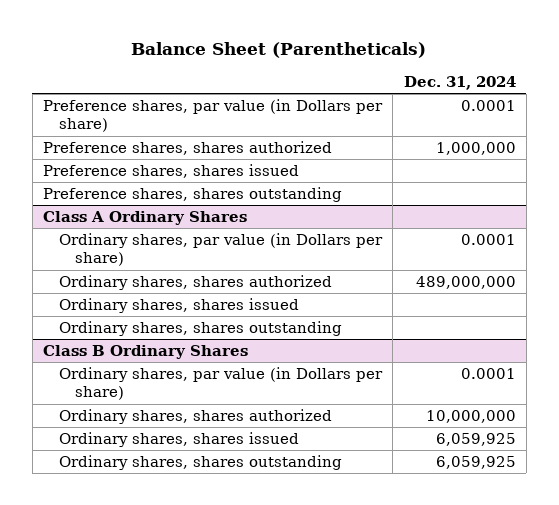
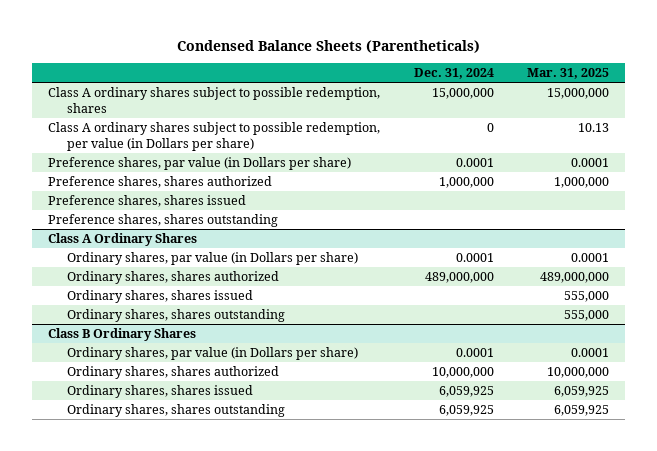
[131,42,427,59] Balance Sheet (Parentheticals) -> [176,39,480,53] Condensed Balance Sheets (Parentheticals)
none -> [526,68,609,80] Mar. 31, 2025
none -> [48,86,381,113] Class A ordinary shares subject to possible redemption, shares
none -> [48,121,381,151] Class A ordinary shares subject to possible redemption, per value (in Dollars per share)

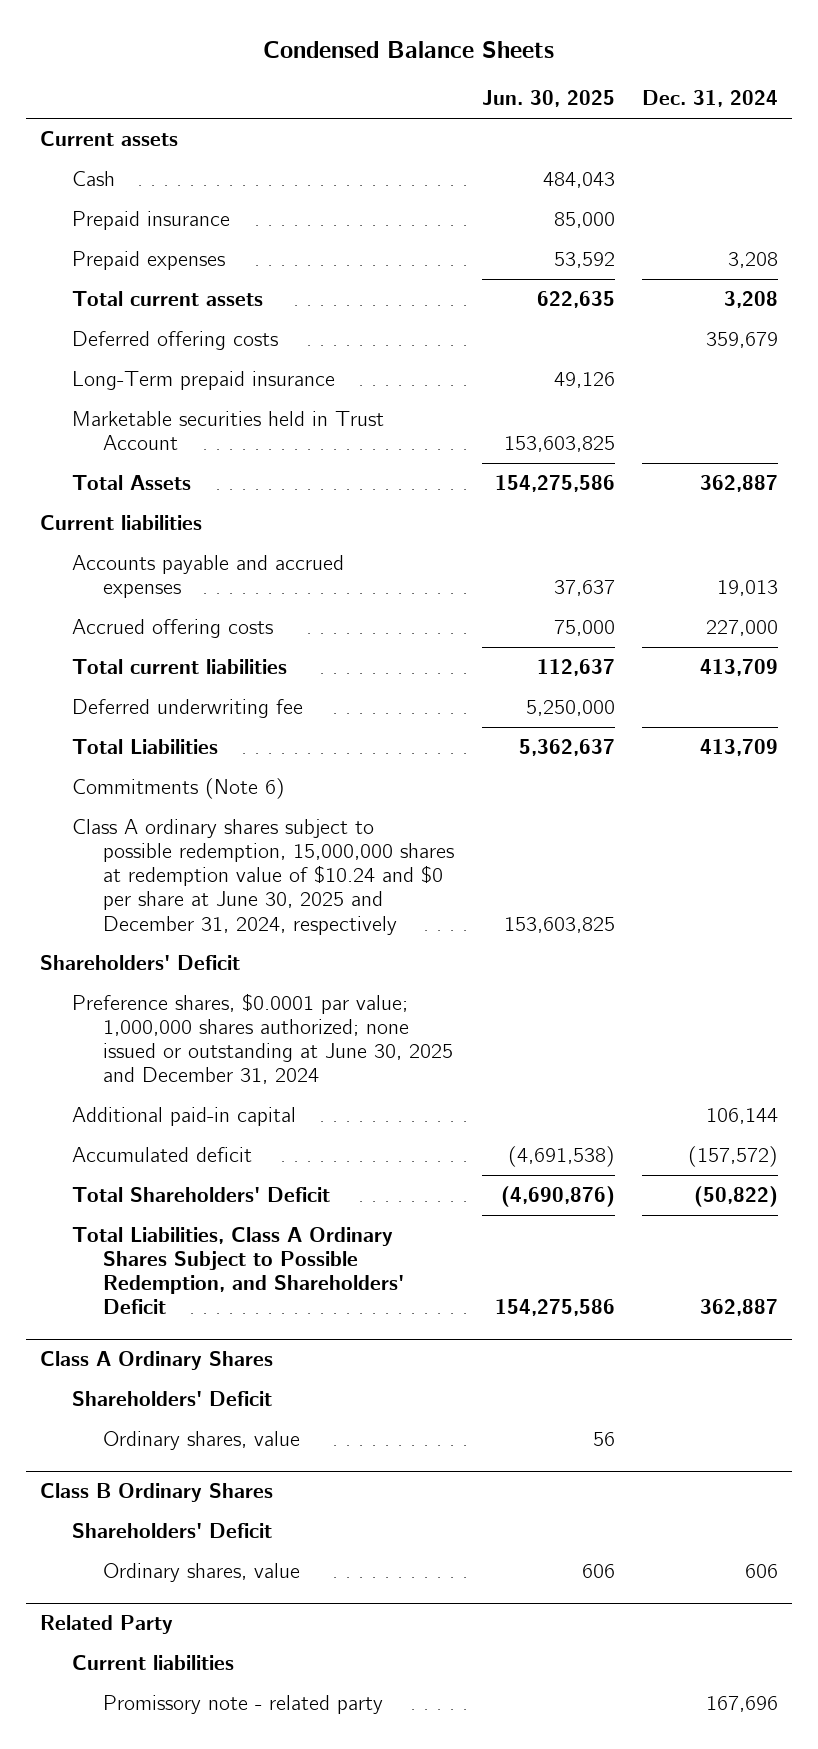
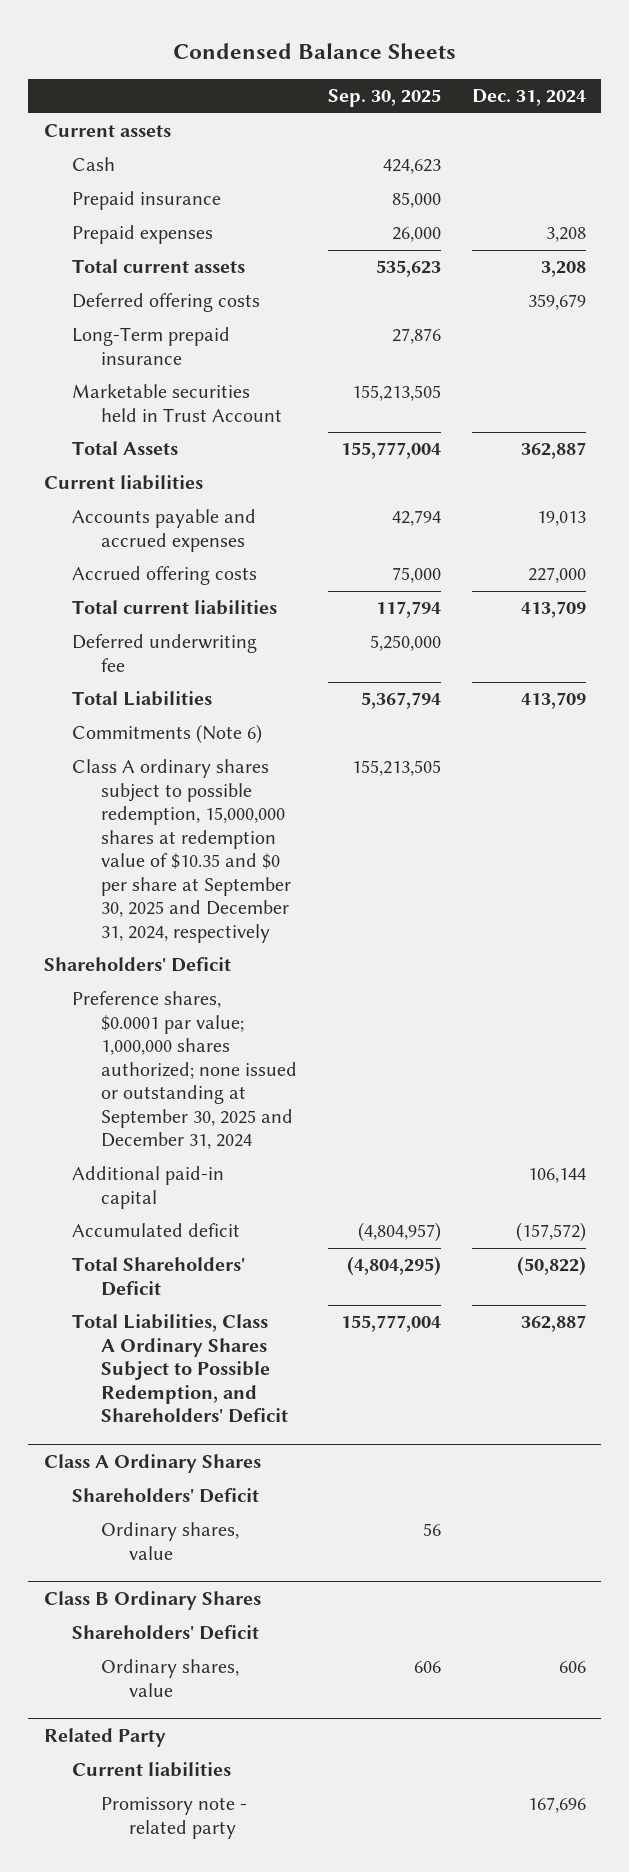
[481,90,615,108] Jun. 30, 2025 -> none
none -> [327,89,441,108] Sep. 30, 2025
[71,818,455,935] Class A ordinary shares subject to possible redemption, 15,000,000 shares at redemption value of $10.24 and $0 per share at June 30, 2025 and December 31, 2024, respectively -> [72,759,291,943] Class A ordinary shares subject to possible redemption, 15,000,000 shares at redemption value of $10.35 and $0 per share at September 30, 2025 and December 31, 2024, respectively
[71,992,454,1085] Preference shares, $0.0001 par value; 1,000,000 shares authorized; none issued or outstanding at June 30, 2025 and December 31, 2024 -> [72,991,297,1150] Preference shares, $0.0001 par value; 1,000,000 shares authorized; none issued or outstanding at September 30, 2025 and December 31, 2024

